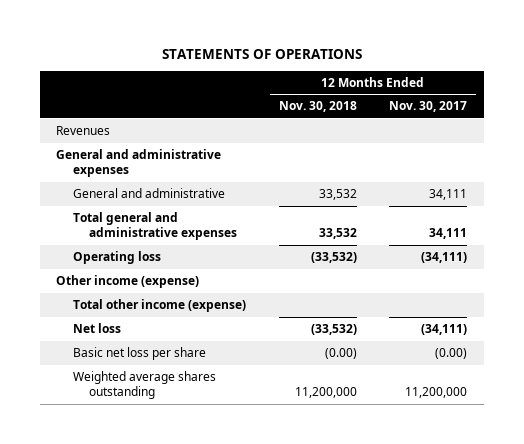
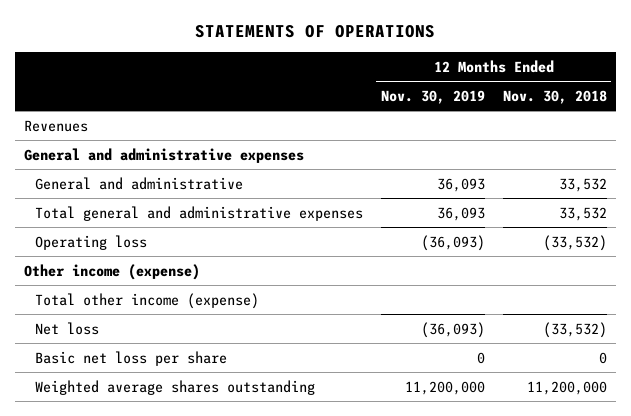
[389,101,468,113] Nov. 30, 2017 -> none
none -> [380,89,485,104] Nov. 30, 2019
[324,348,357,360] (0.00) -> [598,351,607,364] 0

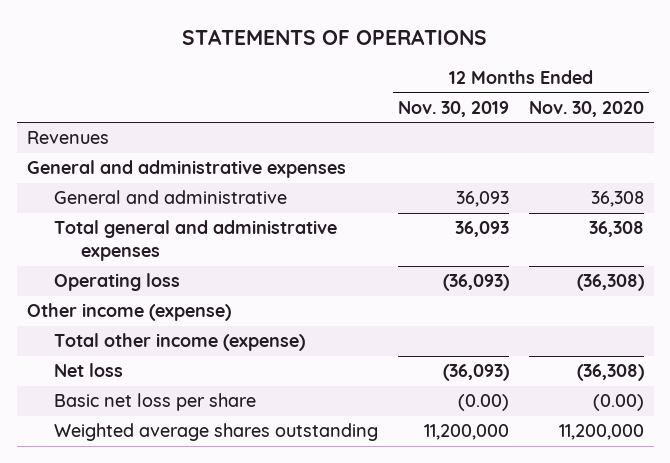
[502,89,607,104] Nov. 30, 2018 -> none
none -> [528,100,644,117] Nov. 30, 2020
[476,351,485,364] 0 -> [457,394,509,412] (0.00)

